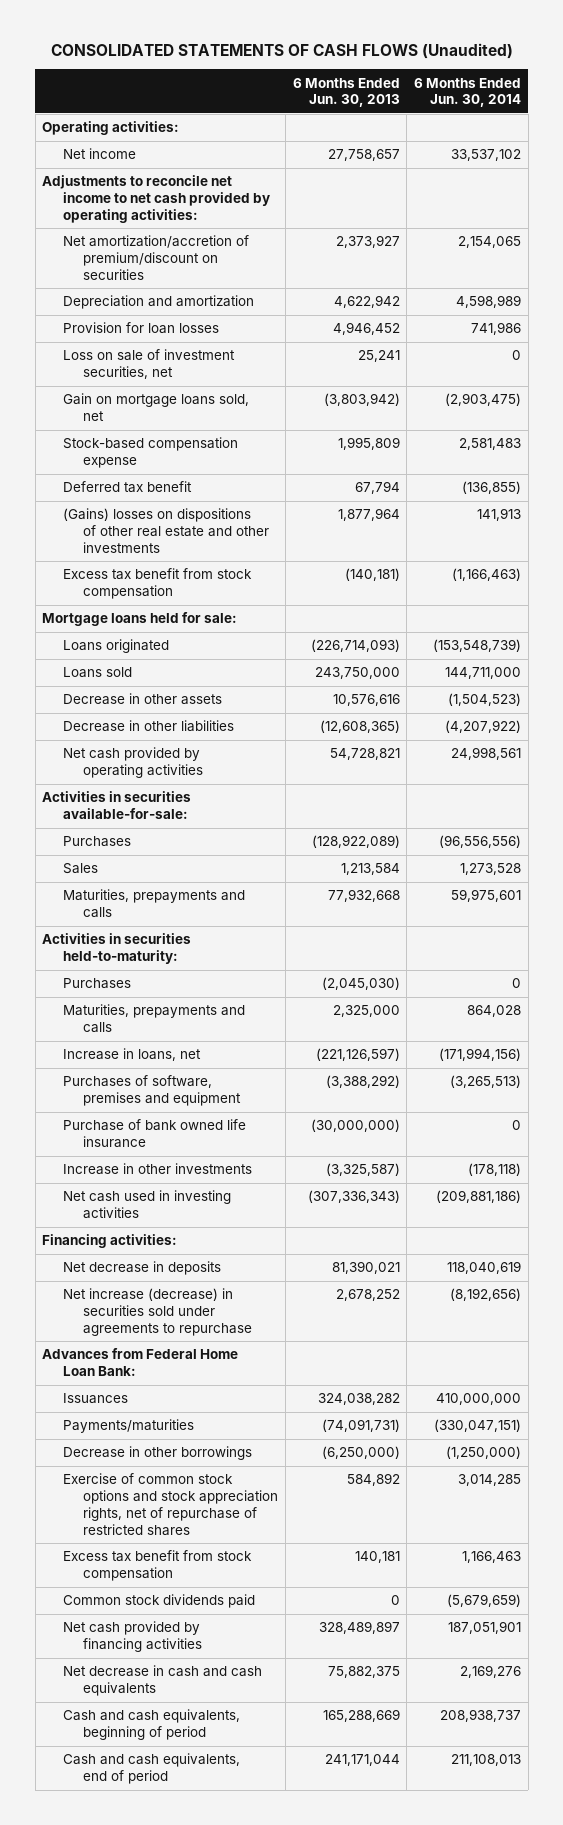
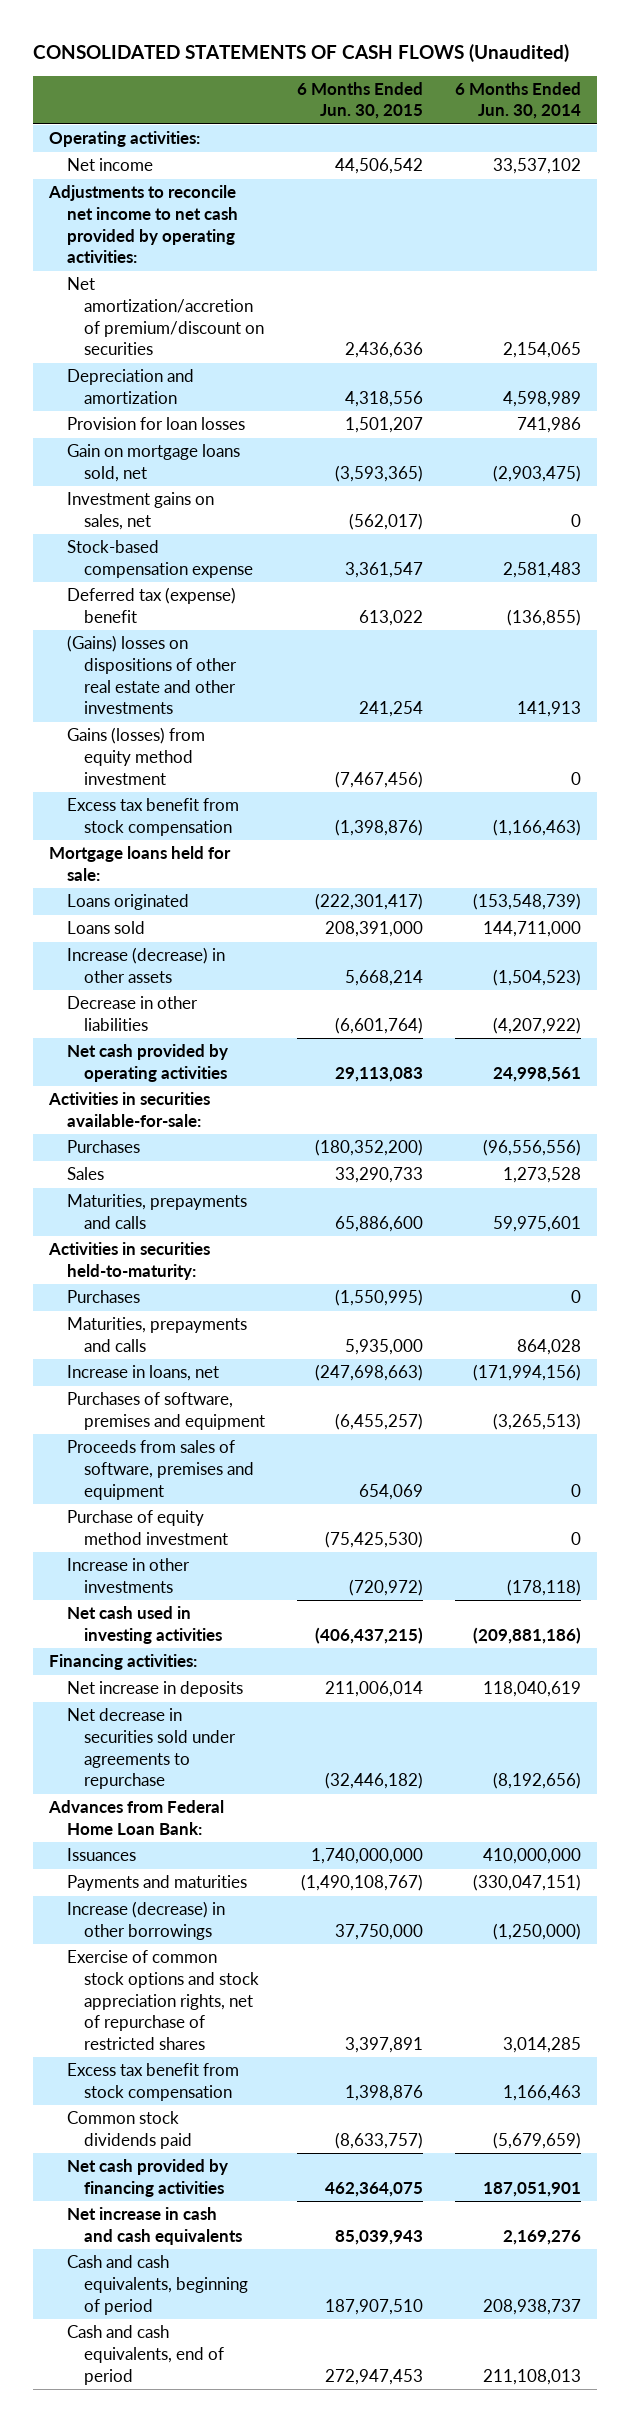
[292,77,400,108] 6 Months Ended Jun. 30, 2013 -> none
none -> [297,81,424,120] 6 Months Ended Jun. 30, 2015
[62,349,235,380] Loss on sale of investment securities, net -> none
none -> [66,492,214,530] Investment gains on sales, net
[62,481,192,494] Deferred tax benefit -> [66,587,236,623] Deferred tax (expense) benefit
none -> [66,727,205,785] Gains (losses) from equity method investment
[62,693,222,706] Decrease in other assets -> [66,947,225,983] Increase (decrease) in other assets
[62,1119,246,1149] Purchase of bank owned life insurance -> none
none -> [66,1440,255,1500] Proceeds from sales of software, premises and equipment
none -> [66,1510,229,1545] Purchase of equity method investment
[62,1261,221,1276] Net decrease in deposits -> [66,1681,243,1698] Net increase in deposits
[62,1288,253,1336] Net increase (decrease) in securities sold under agreements to repurchase -> [66,1708,237,1790] Net decrease in securities sold under agreements to repurchase
[62,1419,194,1434] Payments/maturities -> [66,1875,247,1892] Payments and maturities
[62,1446,252,1461] Decrease in other borrowings -> [66,1901,225,1940] Increase (decrease) in other borrowings
[62,1665,262,1697] Net decrease in cash and cash equivalents -> [66,2207,243,2245] Net increase in cash and cash equivalents

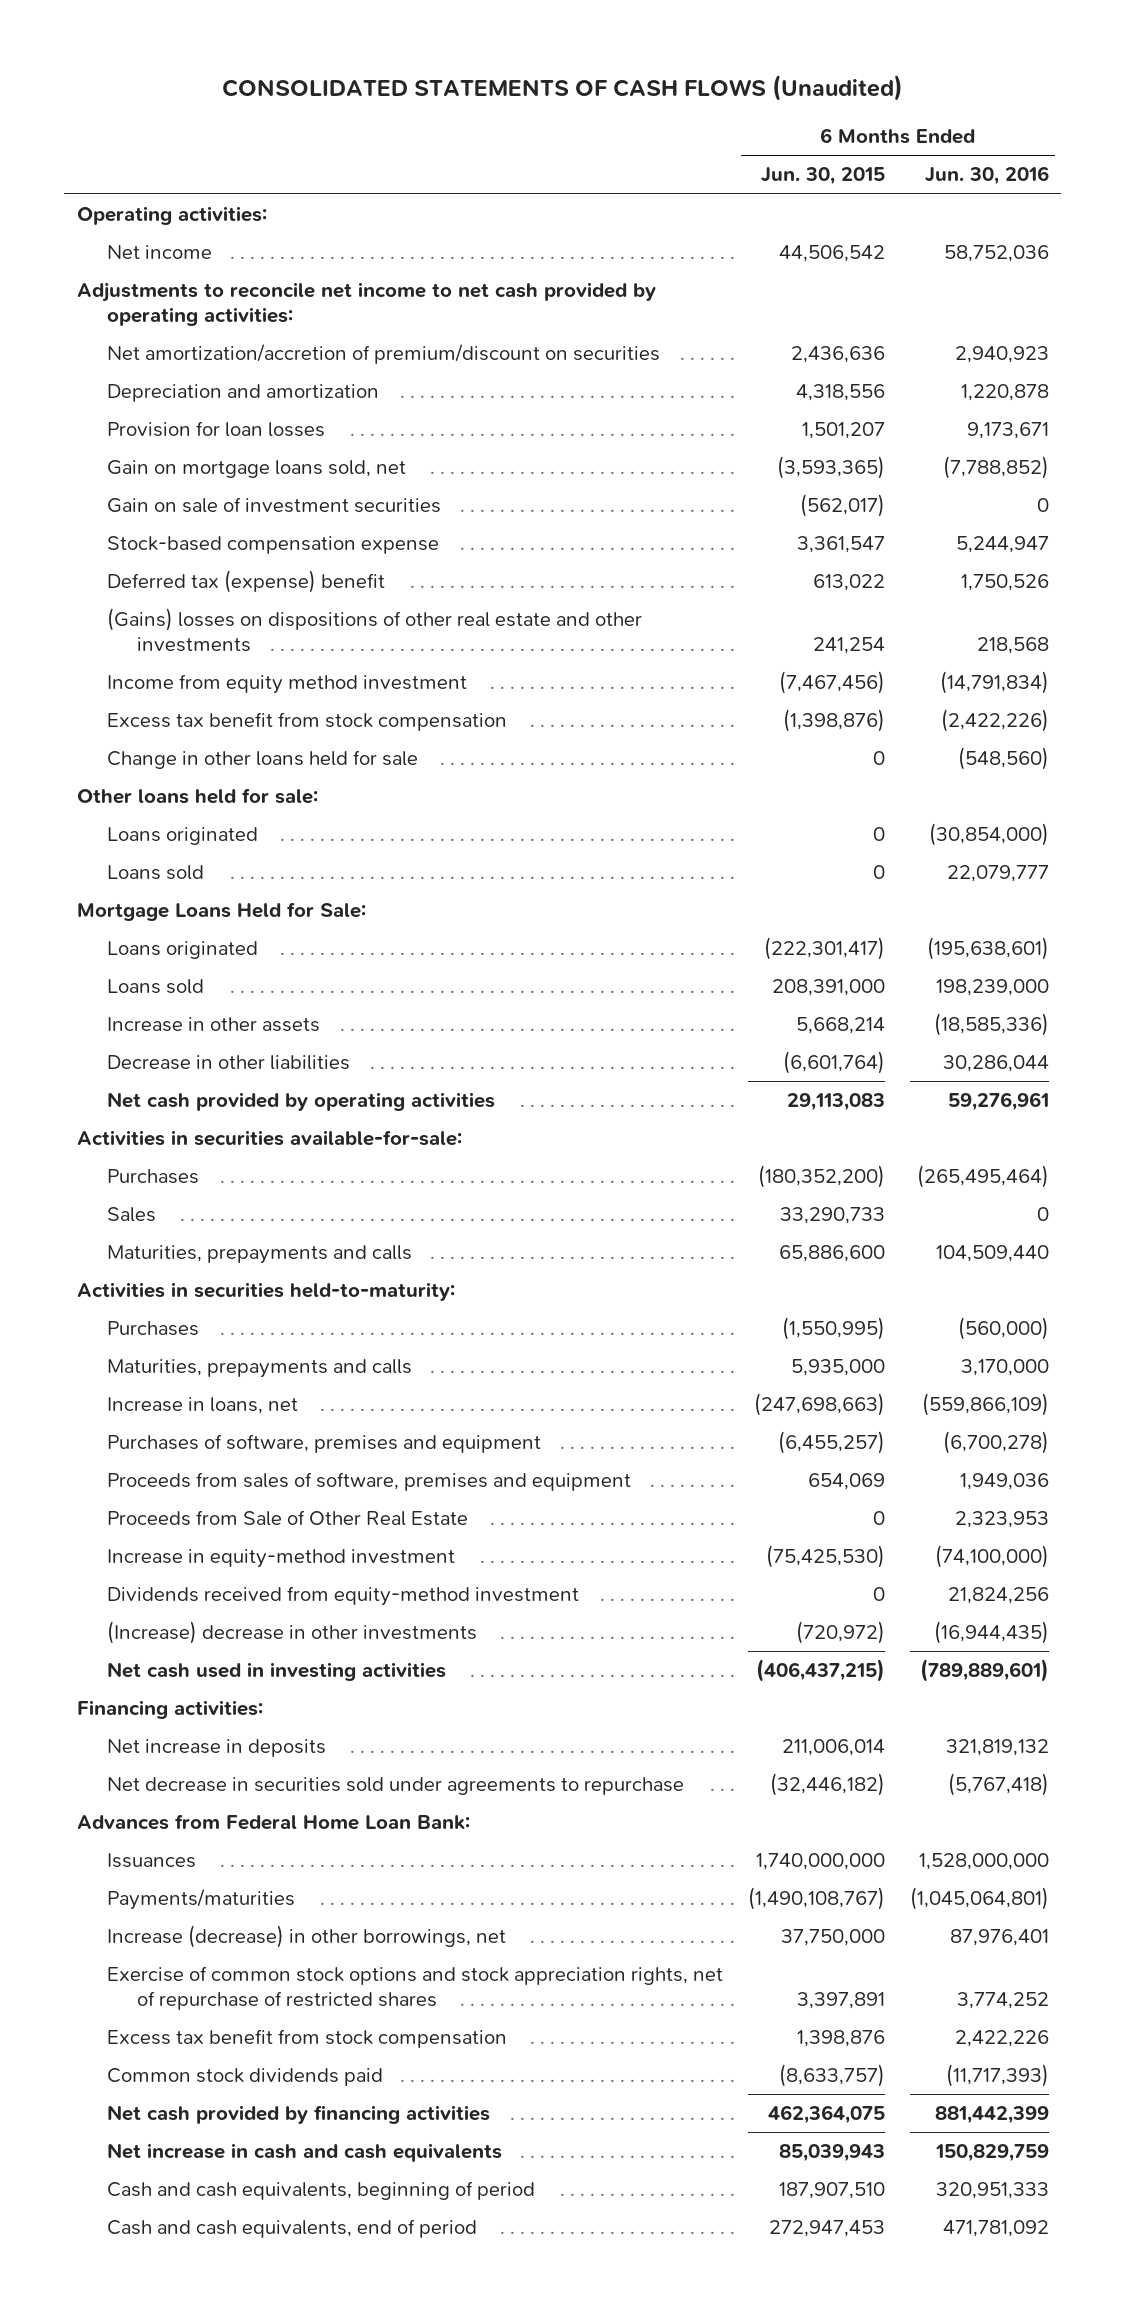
[455,81,582,120] 6 Months Ended Jun. 30, 2014 -> none
none -> [924,166,1049,186] Jun. 30, 2016
[66,492,214,530] Investment gains on sales, net -> [106,497,441,514] Gain on sale of investment securities
[66,727,205,785] Gains (losses) from equity method investment -> [106,674,467,695] Income from equity method investment
none -> [106,750,418,770] Change in other loans held for sale
[49,846,232,881] Mortgage loans held for sale: -> [76,788,318,805] Other loans held for sale:
none -> [106,827,258,846] Loans originated
none -> [106,865,204,881] Loans sold
none -> [76,902,366,922] Mortgage Loans Held for Sale:
[66,947,225,983] Increase (decrease) in other assets -> [106,1017,320,1033] Increase in other assets
none -> [106,1510,468,1527] Proceeds from Sale of Other Real Estate
[66,1510,229,1545] Purchase of equity method investment -> [106,1549,455,1569] Increase in equity-method investment
none -> [106,1586,579,1607] Dividends received from equity-method investment
[66,1558,190,1593] Increase in other investments -> [106,1621,477,1645] (Increase) decrease in other investments
[66,1875,247,1892] Payments and maturities -> [106,1889,295,1911] Payments/maturities
[66,1901,225,1940] Increase (decrease) in other borrowings -> [106,1925,506,1949] Increase (decrease) in other borrowings, net

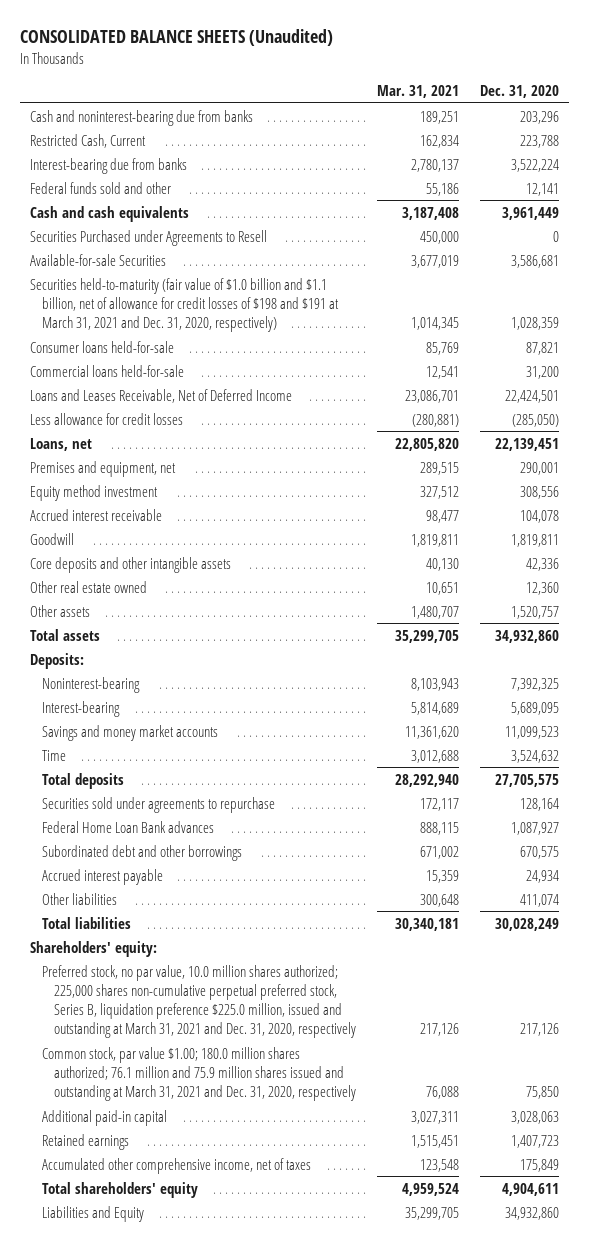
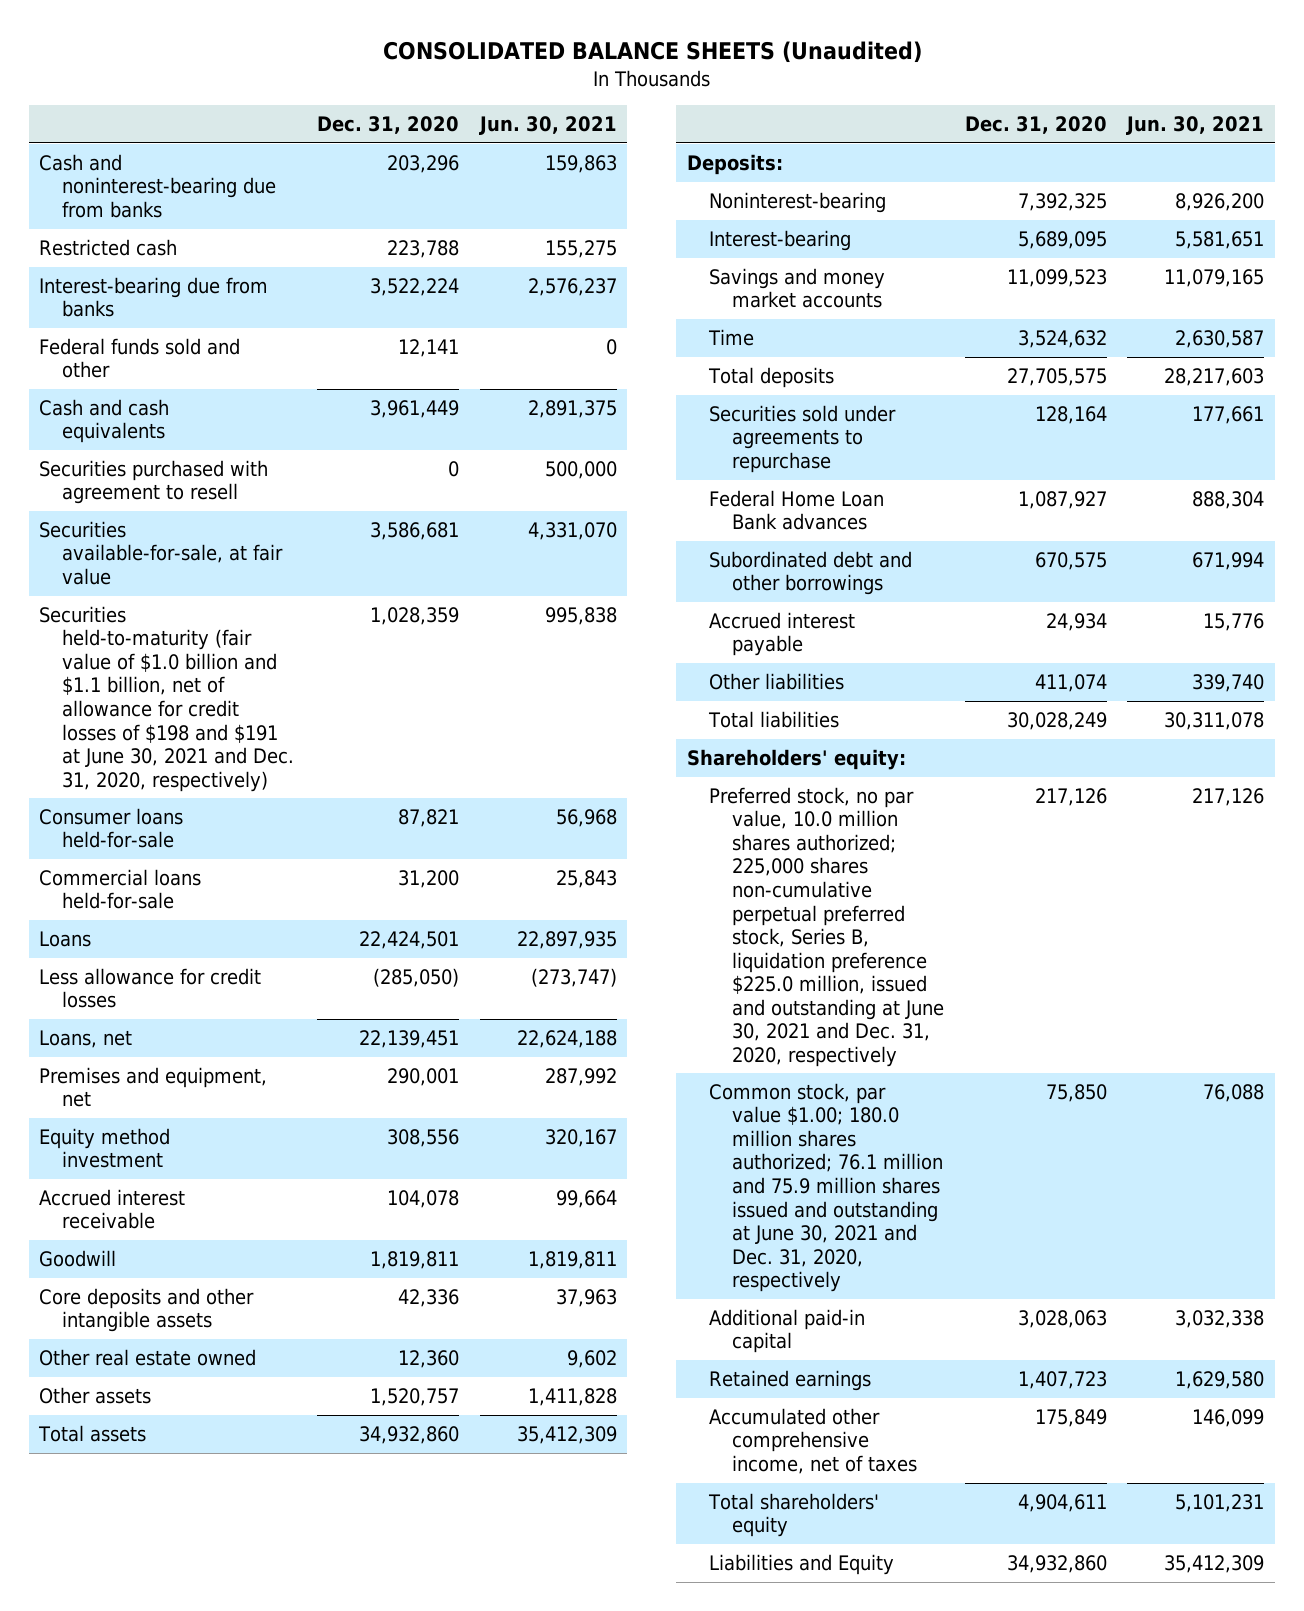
[376,85,459,99] Mar. 31, 2021 -> none
none -> [479,116,618,136] Jun. 30, 2021
[30,133,147,148] Restricted Cash, Current -> [39,238,178,256] Restricted cash
[30,229,268,246] Securities Purchased under Agreements to Resell -> [39,459,269,505] Securities purchased with agreement to resell
[30,253,167,266] Available-for-sale Securities -> [39,520,283,585] Securities available-for-sale, at fair value
[30,277,340,332] Securities held-to-maturity (fair value of $1.0 billion and $1.1 billion, net of allowance for credit losses of $198 and $191 at March 31, 2021 and Dec. 31, 2020, respectively) -> [39,605,294,792] Securities held-to-maturity (fair value of $1.0 billion and $1.1 billion, net of allowance for credit losses of $198 and $191 at June 30, 2021 and Dec. 31, 2020, respectively)
[30,388,293,403] Loans and Leases Receivable, Net of Deferred Income -> [39,930,92,947] Loans
[42,964,356,1038] Preferred stock, no par value, 10.0 million shares authorized; 225,000 shares non-cumulative perpetual preferred stock, Series B, liquidation preference $225.0 million, issued and outstanding at March 31, 2021 and Dec. 31, 2020, respectively -> [709,786,944,1067] Preferred stock, no par value, 10.0 million shares authorized; 225,000 shares non-cumulative perpetual preferred stock, Series B, liquidation preference $225.0 million, issued and outstanding at June 30, 2021 and Dec. 31, 2020, respectively
[42,1046,356,1101] Common stock, par value $1.00; 180.0 million shares authorized; 76.1 million and 75.9 million shares issued and outstanding at March 31, 2021 and Dec. 31, 2020, respectively -> [709,1082,943,1293] Common stock, par value $1.00; 180.0 million shares authorized; 76.1 million and 75.9 million shares issued and outstanding at June 30, 2021 and Dec. 31, 2020, respectively

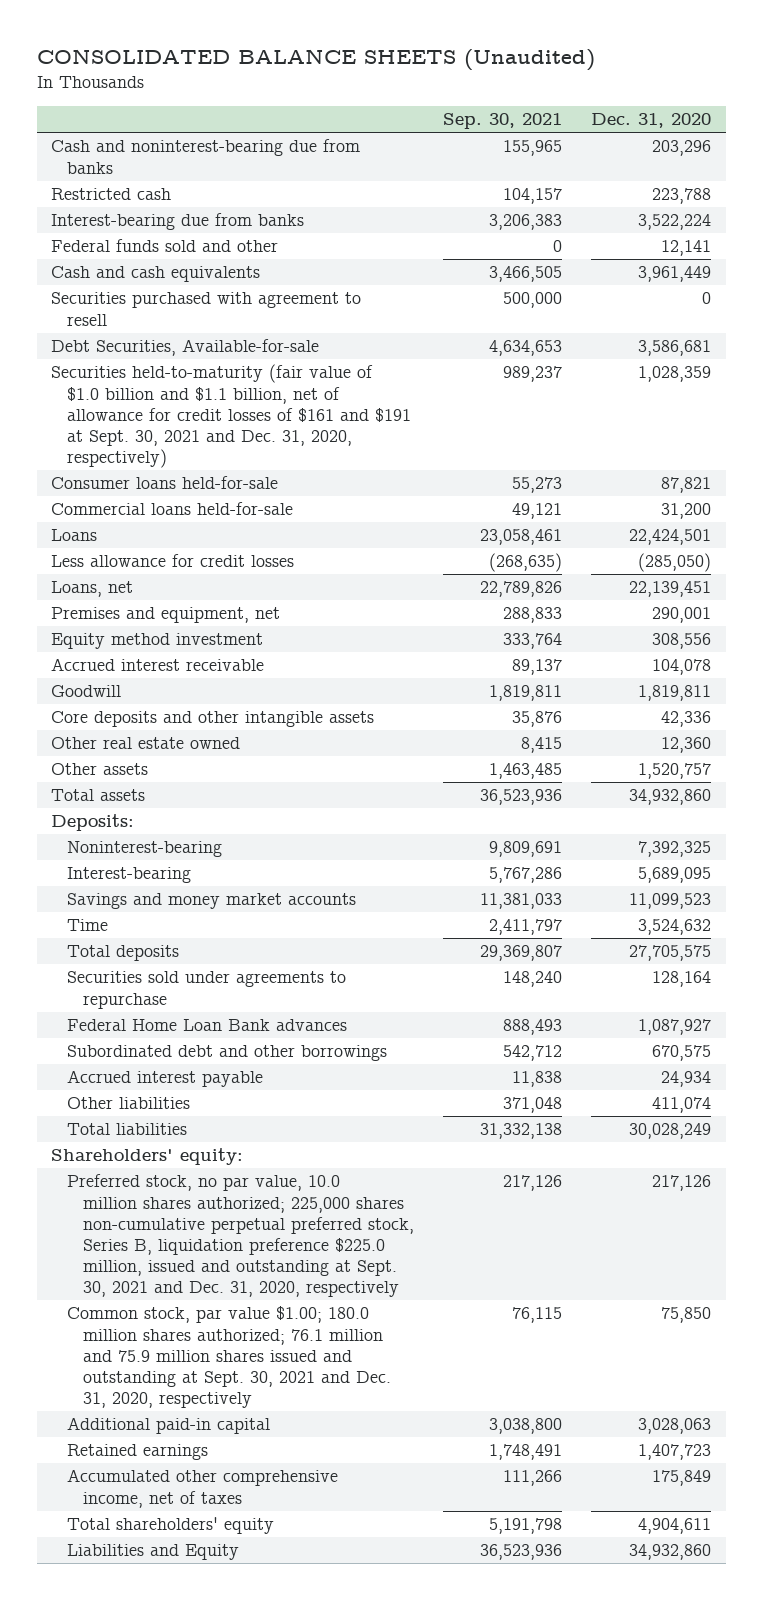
[479,116,618,136] Jun. 30, 2021 -> none
none -> [443,113,563,130] Sep. 30, 2021
[39,520,283,585] Securities available-for-sale, at fair value -> [51,339,320,357] Debt Securities, Available-for-sale
[39,605,294,792] Securities held-to-maturity (fair value of $1.0 billion and $1.1 billion, net of allowance for credit losses of $198 and $191 at June 30, 2021 and Dec. 31, 2020, respectively) -> [51,364,412,469] Securities held-to-maturity (fair value of $1.0 billion and $1.1 billion, net of allowance for credit losses of $161 and $191 at Sept. 30, 2021 and Dec. 31, 2020, respectively)
[709,786,944,1067] Preferred stock, no par value, 10.0 million shares authorized; 225,000 shares non-cumulative perpetual preferred stock, Series B, liquidation preference $225.0 million, issued and outstanding at June 30, 2021 and Dec. 31, 2020, respectively -> [67,1174,414,1298] Preferred stock, no par value, 10.0 million shares authorized; 225,000 shares non-cumulative perpetual preferred stock, Series B, liquidation preference $225.0 million, issued and outstanding at Sept. 30, 2021 and Dec. 31, 2020, respectively
[709,1082,943,1293] Common stock, par value $1.00; 180.0 million shares authorized; 76.1 million and 75.9 million shares issued and outstanding at June 30, 2021 and Dec. 31, 2020, respectively -> [67,1306,391,1409] Common stock, par value $1.00; 180.0 million shares authorized; 76.1 million and 75.9 million shares issued and outstanding at Sept. 30, 2021 and Dec. 31, 2020, respectively

